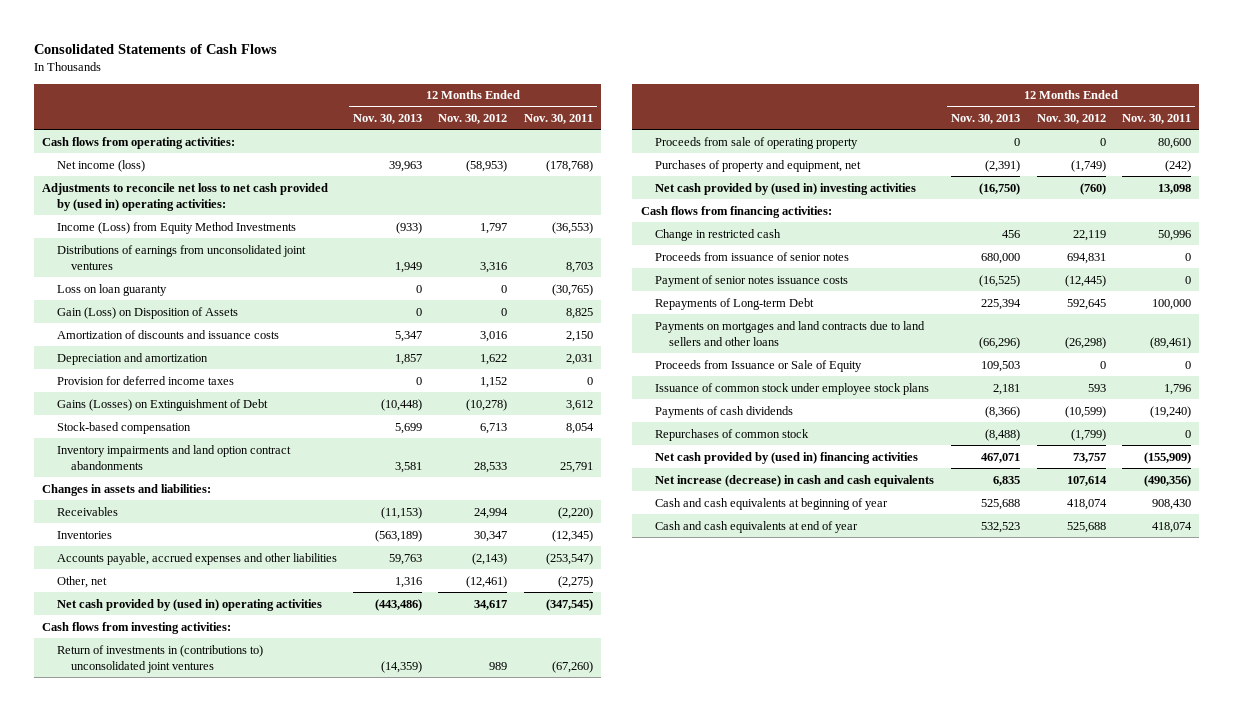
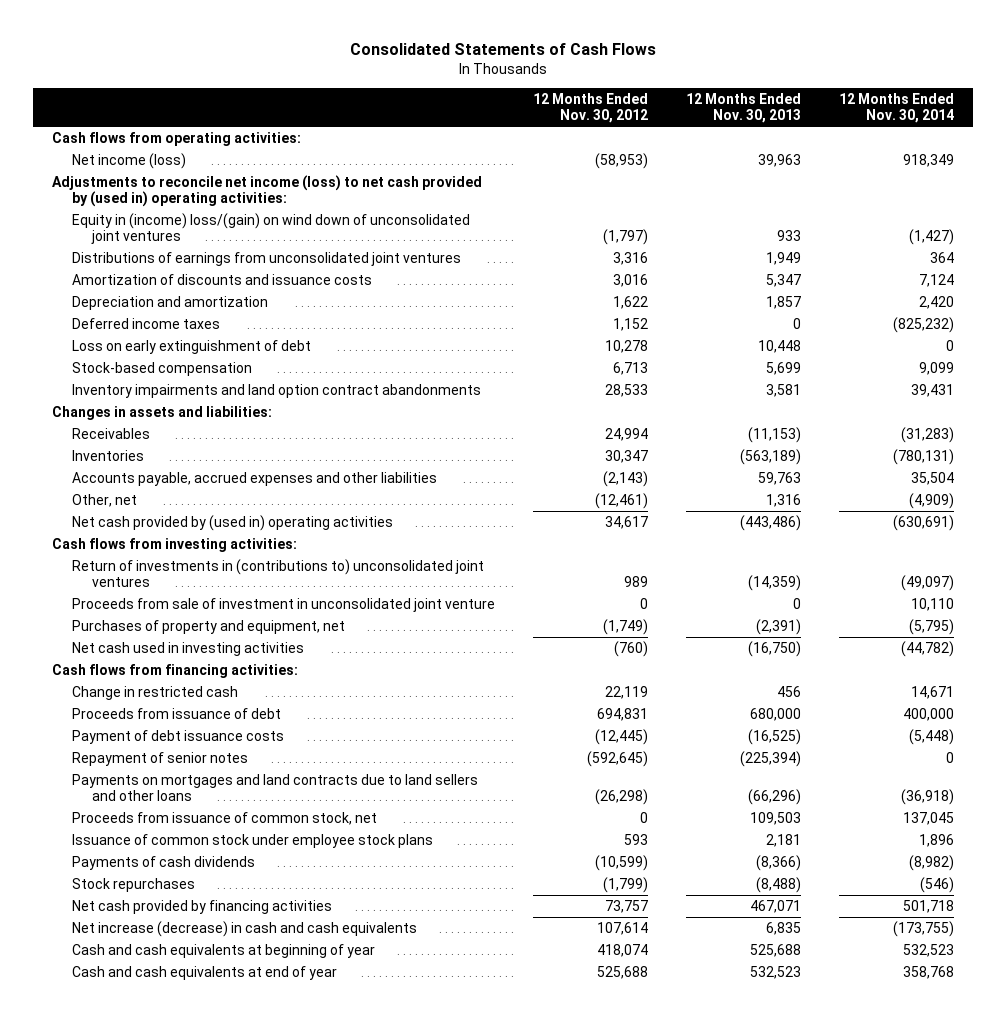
[523,114,593,125] Nov. 30, 2011 -> none
none -> [838,92,954,124] 12 Months Ended Nov. 30, 2014
[42,182,329,211] Adjustments to reconcile net loss to net cash provided by (used in) operating activities: -> [52,174,483,208] Adjustments to reconcile net income (loss) to net cash provided by (used in) operating activities:
[56,221,296,234] Income (Loss) from Equity Method Investments -> [72,212,471,245] Equity in (income) loss/(gain) on wind down of unconsolidated joint ventures
[396,221,423,234] (933) -> [776,230,801,242] 933
[480,222,508,234] 1,797 -> [603,229,649,246] (1,797)
[56,283,167,296] Loss on loan guaranty -> none
[56,306,238,319] Gain (Loss) on Disposition of Assets -> none
[56,375,234,385] Provision for deferred income taxes -> [72,317,221,329] Deferred income taxes
[56,398,268,411] Gains (Losses) on Extinguishment of Debt -> [72,339,312,354] Loss on early extinguishment of debt
[381,398,423,411] (10,448) -> [757,339,801,353] 10,448
[466,398,508,411] (10,278) -> [605,339,649,353] 10,278
[654,136,858,149] Proceeds from sale of operating property -> none
none -> [72,597,496,612] Proceeds from sale of investment in unconsolidated joint venture
[654,182,916,195] Net cash provided by (used in) investing activities -> [72,641,305,656] Net cash used in investing activities
[654,251,849,261] Proceeds from issuance of senior notes -> [72,707,282,719] Proceeds from issuance of debt
[654,274,848,287] Payment of senior notes issuance costs -> [72,729,285,744] Payment of debt issuance costs
[654,297,814,310] Repayments of Long-term Debt -> [72,751,249,766] Repayment of senior notes
[981,298,1022,310] 225,394 -> [739,750,801,767] (225,394)
[1066,298,1106,310] 592,645 -> [587,750,649,767] (592,645)
[654,359,862,372] Proceeds from Issuance or Sale of Equity -> [72,811,378,825] Proceeds from issuance of common stock, net
[654,428,809,441] Repurchases of common stock -> [72,877,196,892] Stock repurchases
[654,451,918,464] Net cash provided by (used in) financing activities -> [72,899,333,914] Net cash provided by financing activities

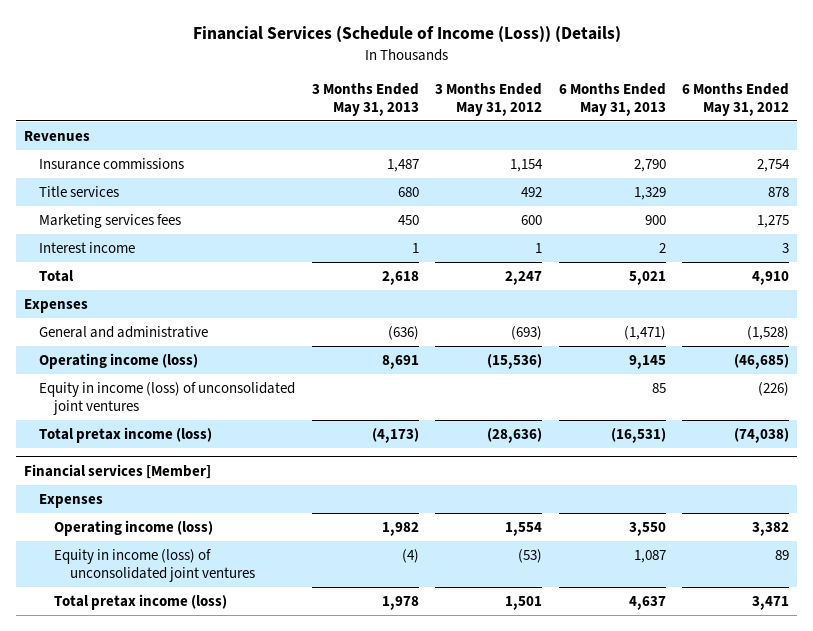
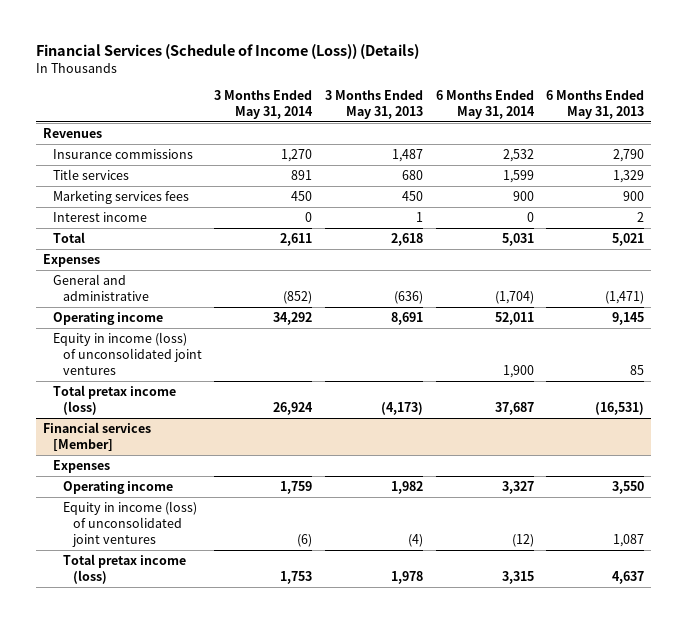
[435,82,543,116] 3 Months Ended May 31, 2012 -> none
[682,82,790,116] 6 Months Ended May 31, 2012 -> none
none -> [214,90,314,119] 3 Months Ended May 31, 2014
none -> [435,90,535,119] 6 Months Ended May 31, 2014
[39,353,199,370] Operating income (loss) -> [52,312,163,326] Operating income
[54,520,214,537] Operating income (loss) -> [62,481,173,495] Operating income

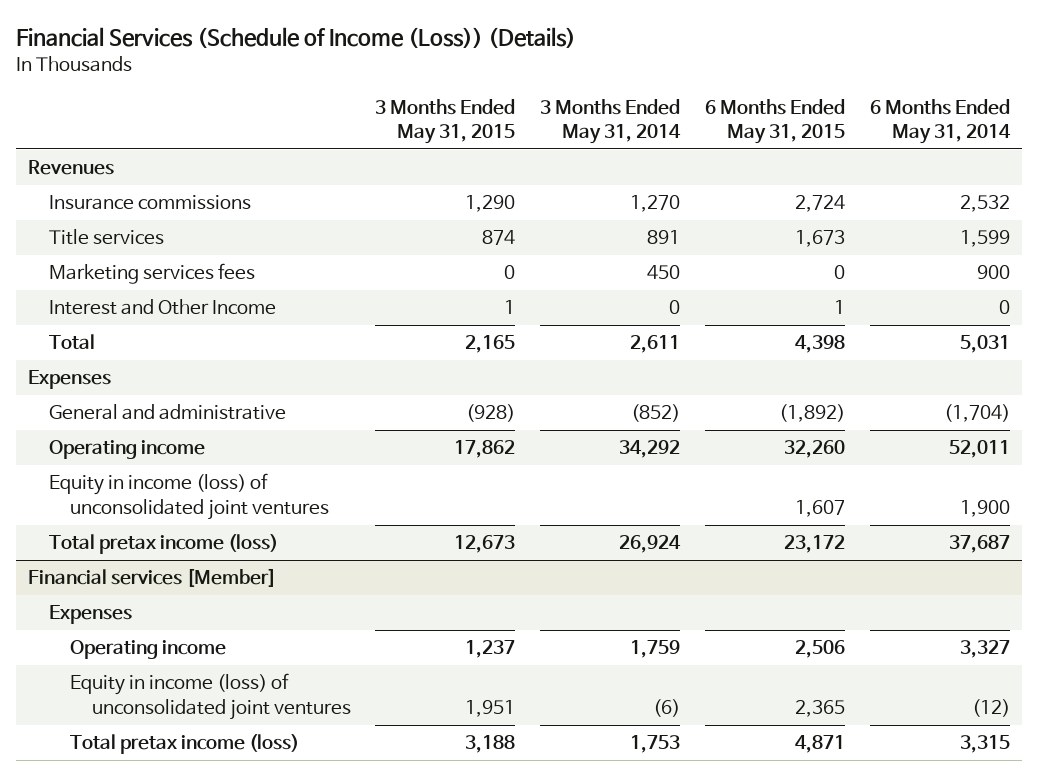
[324,90,423,119] 3 Months Ended May 31, 2013 -> none
[546,90,645,119] 6 Months Ended May 31, 2013 -> none
none -> [375,98,516,145] 3 Months Ended May 31, 2015
none -> [704,98,845,145] 6 Months Ended May 31, 2015
[52,212,147,223] Interest income -> [49,299,277,316] Interest and Other Income

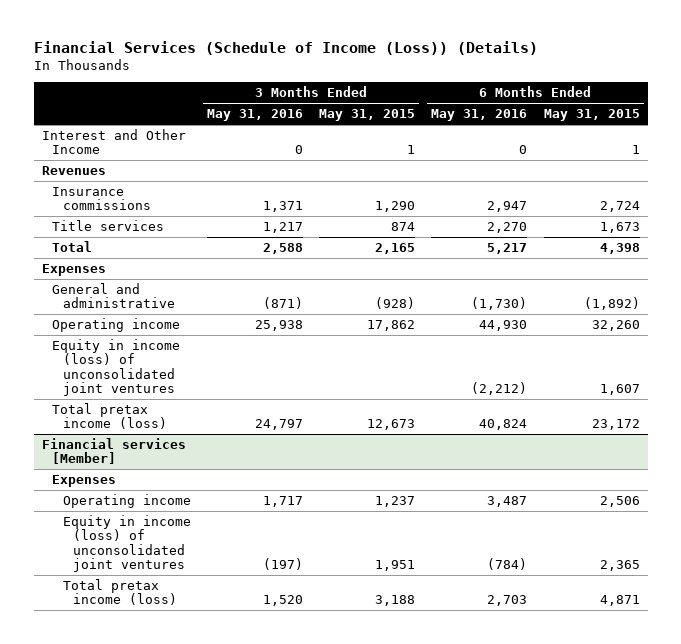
[540,98,682,145] 3 Months Ended May 31, 2014 -> none
[869,98,1011,145] 6 Months Ended May 31, 2014 -> none
none -> [206,109,303,122] May 31, 2016
none -> [431,109,528,122] May 31, 2016
[49,299,277,316] Interest and Other Income -> [41,129,186,155] Interest and Other Income
[49,263,256,285] Marketing services fees -> none

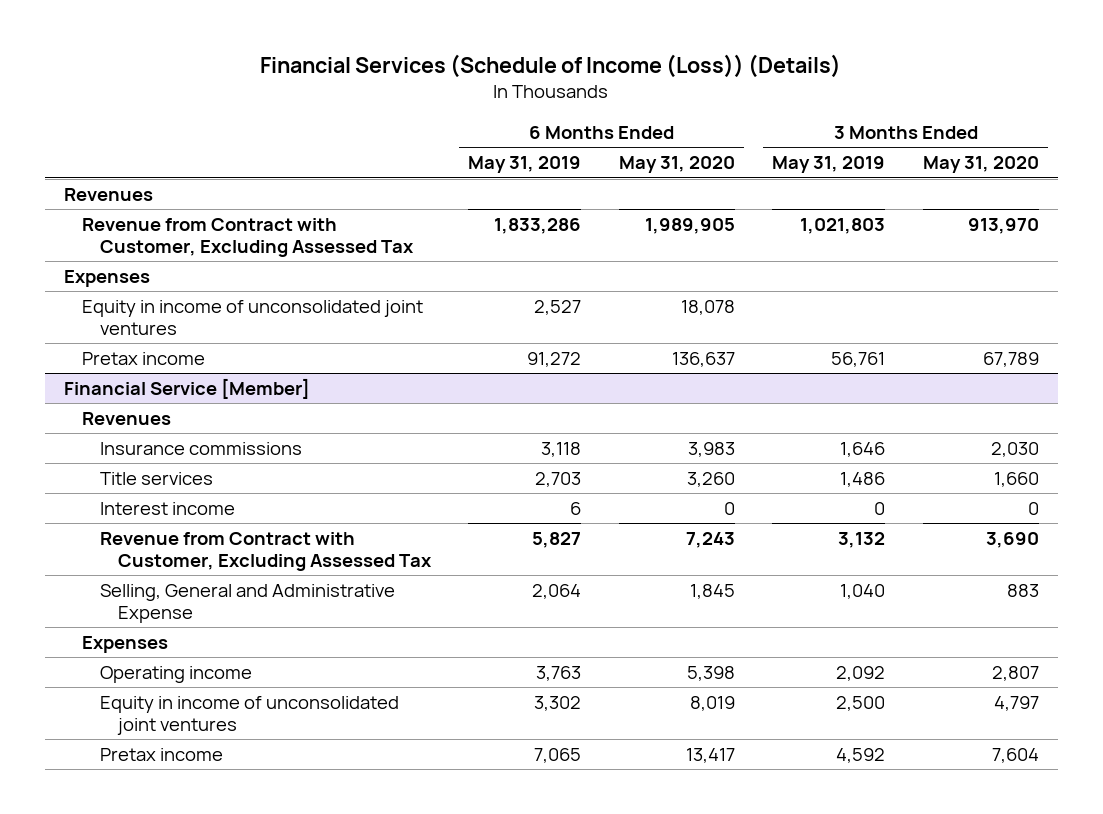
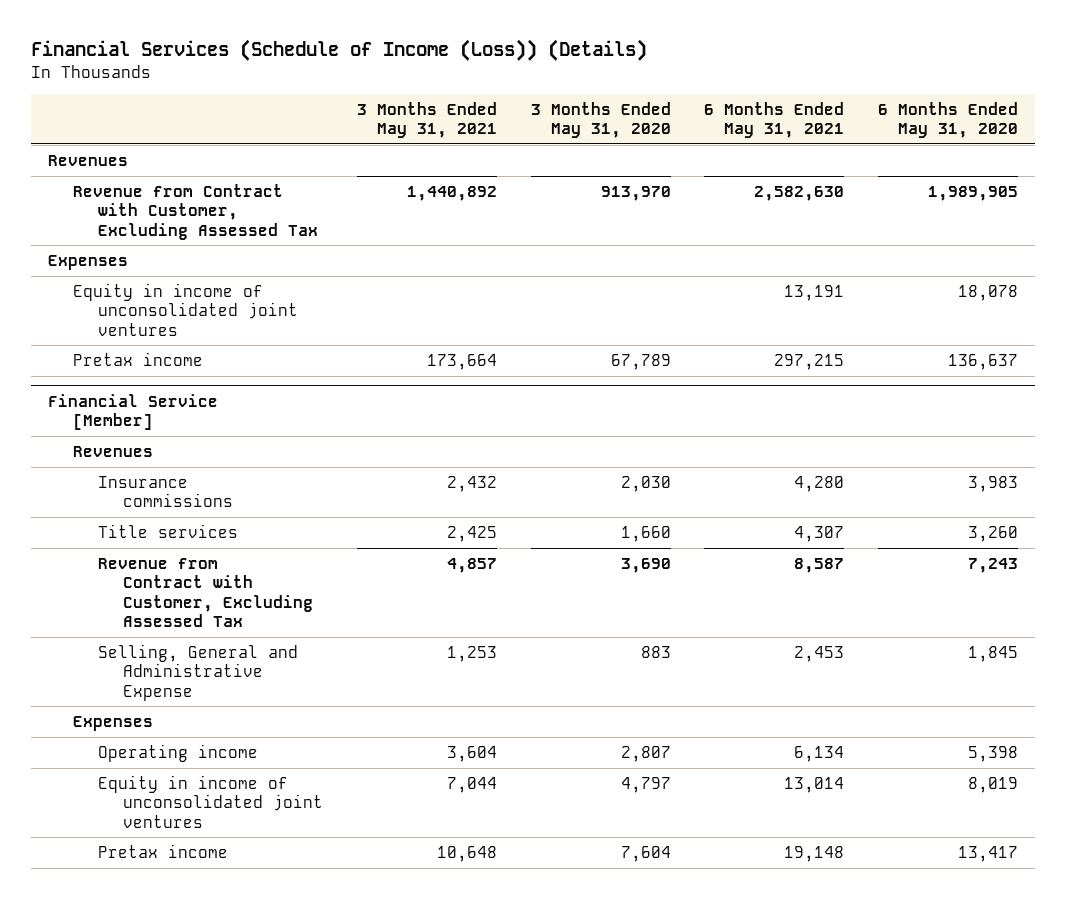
[468,156,582,174] May 31, 2019 -> none
[772,156,886,174] May 31, 2019 -> none
none -> [356,101,497,139] 3 Months Ended May 31, 2021
none -> [704,101,845,139] 6 Months Ended May 31, 2021
[99,501,235,515] Interest income -> none

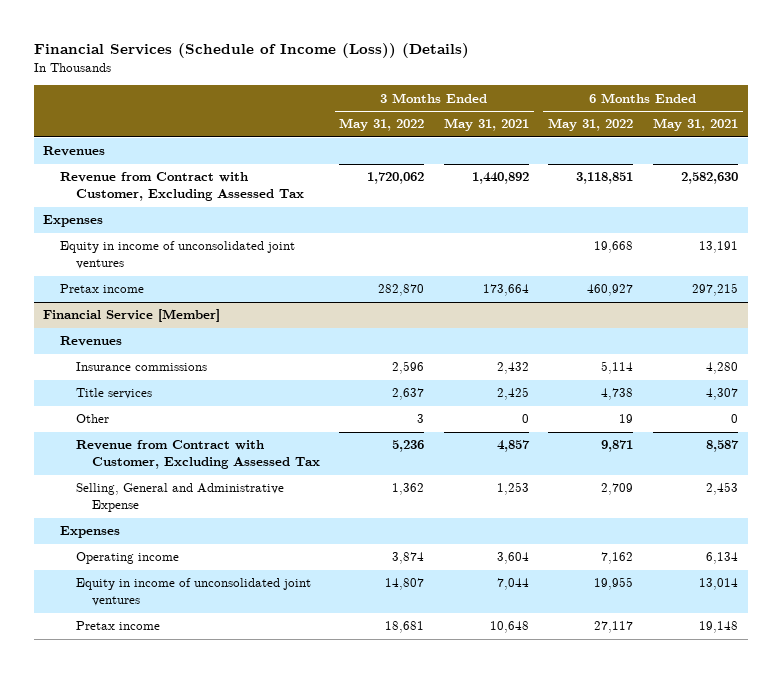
[530,101,671,139] 3 Months Ended May 31, 2020 -> none
[878,101,1019,139] 6 Months Ended May 31, 2020 -> none
none -> [339,118,425,132] May 31, 2022
none -> [548,118,634,132] May 31, 2022
none -> [75,414,109,424] Other

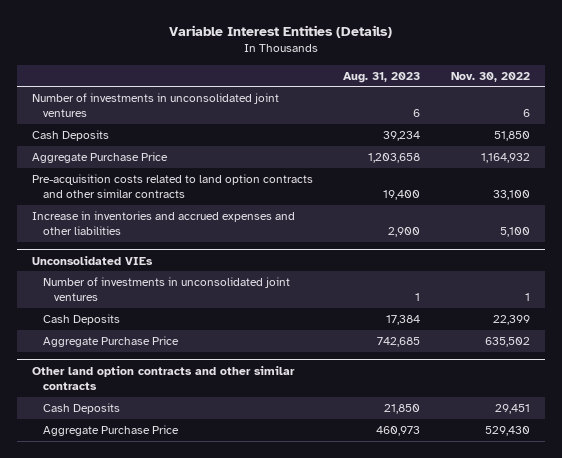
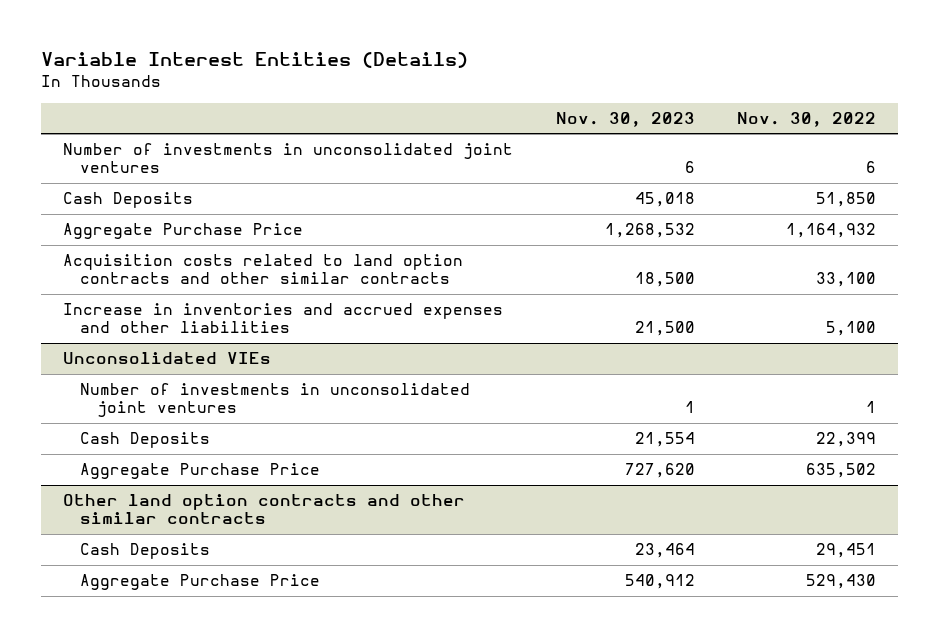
[343,71,421,83] Aug. 31, 2023 -> none
none -> [555,111,695,127] Nov. 30, 2023
[31,173,313,199] Pre-acquisition costs related to land option contracts and other similar contracts -> [62,254,463,285] Acquisition costs related to land option contracts and other similar contracts

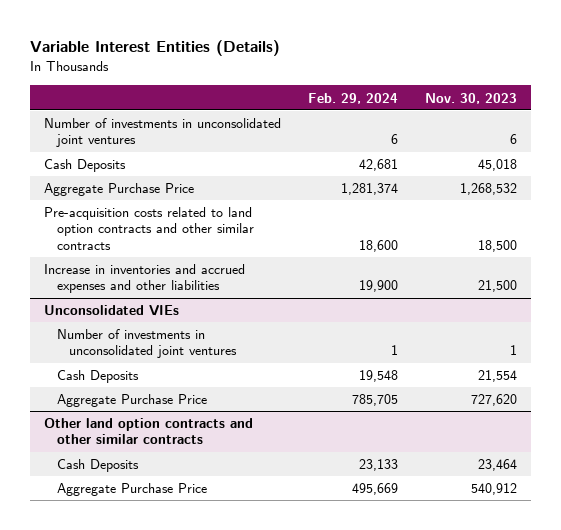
[737,111,877,127] Nov. 30, 2022 -> none
none -> [308,92,399,104] Feb. 29, 2024
[62,254,463,285] Acquisition costs related to land option contracts and other similar contracts -> [43,207,254,250] Pre-acquisition costs related to land option contracts and other similar contracts

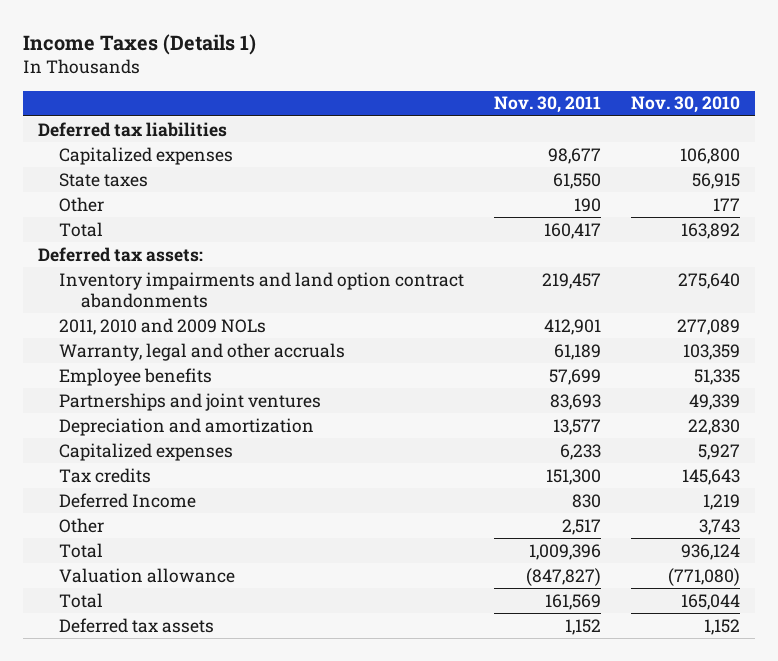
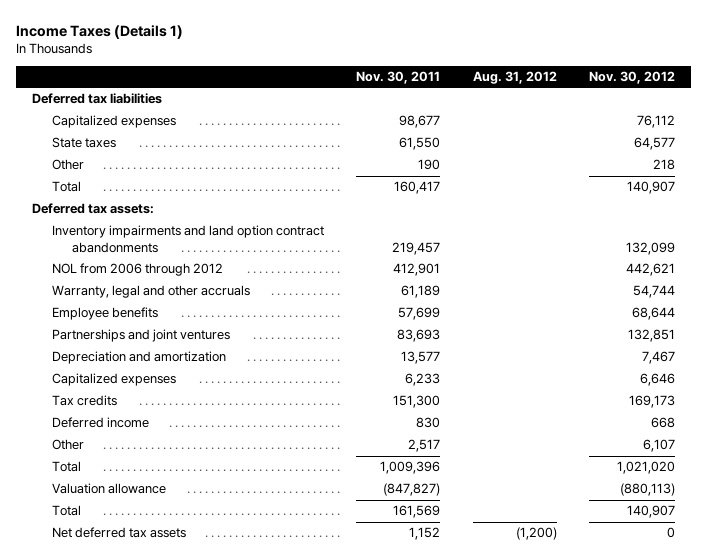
[631,96,741,114] Nov. 30, 2010 -> none
none -> [472,71,557,85] Aug. 31, 2012
none -> [588,71,675,85] Nov. 30, 2012
[59,317,267,335] 2011, 2010 and 2009 NOLs -> [52,263,224,277] NOL from 2006 through 2012
[59,492,197,508] Deferred Income -> [52,417,150,429] Deferred income
[59,617,215,633] Deferred tax assets -> [52,527,187,539] Net deferred tax assets

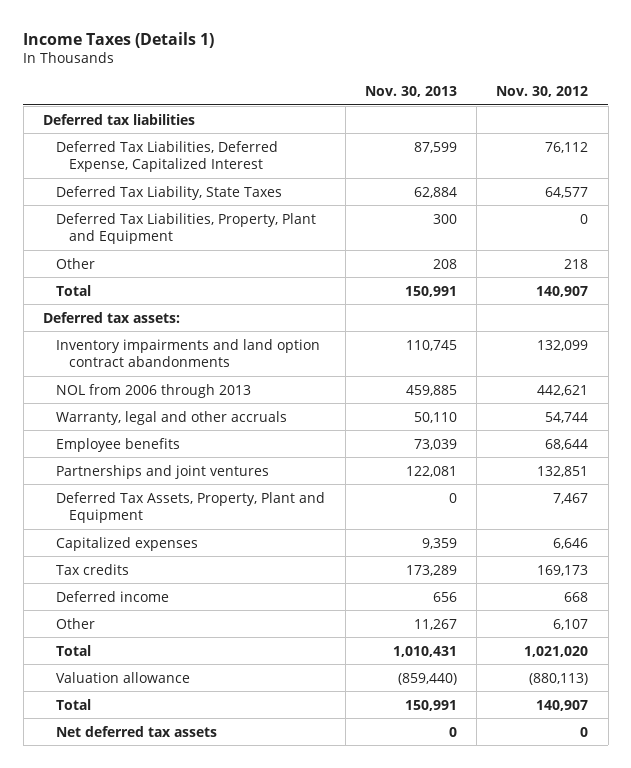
[356,71,441,85] Nov. 30, 2011 -> none
[472,71,557,85] Aug. 31, 2012 -> none
none -> [364,85,457,97] Nov. 30, 2013
[52,115,177,129] Capitalized expenses -> [56,140,279,172] Deferred Tax Liabilities, Deferred Expense, Capitalized Interest
[52,137,117,149] State taxes -> [56,185,283,200] Deferred Tax Liability, State Taxes
none -> [56,212,317,244] Deferred Tax Liabilities, Property, Plant and Equipment
[52,263,224,277] NOL from 2006 through 2012 -> [56,383,252,398] NOL from 2006 through 2013
[52,351,227,365] Depreciation and amortization -> [56,491,326,523] Deferred Tax Assets, Property, Plant and Equipment

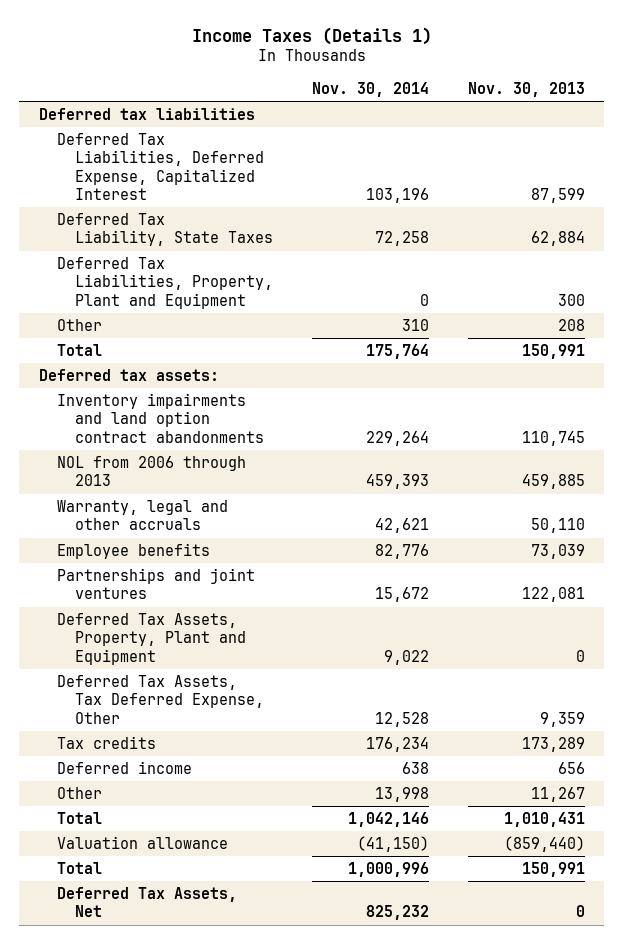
[496,85,589,97] Nov. 30, 2012 -> none
none -> [311,81,429,97] Nov. 30, 2014
[56,536,199,551] Capitalized expenses -> [56,674,264,724] Deferred Tax Assets, Tax Deferred Expense, Other
[56,725,218,737] Net deferred tax assets -> [56,886,237,918] Deferred Tax Assets, Net

